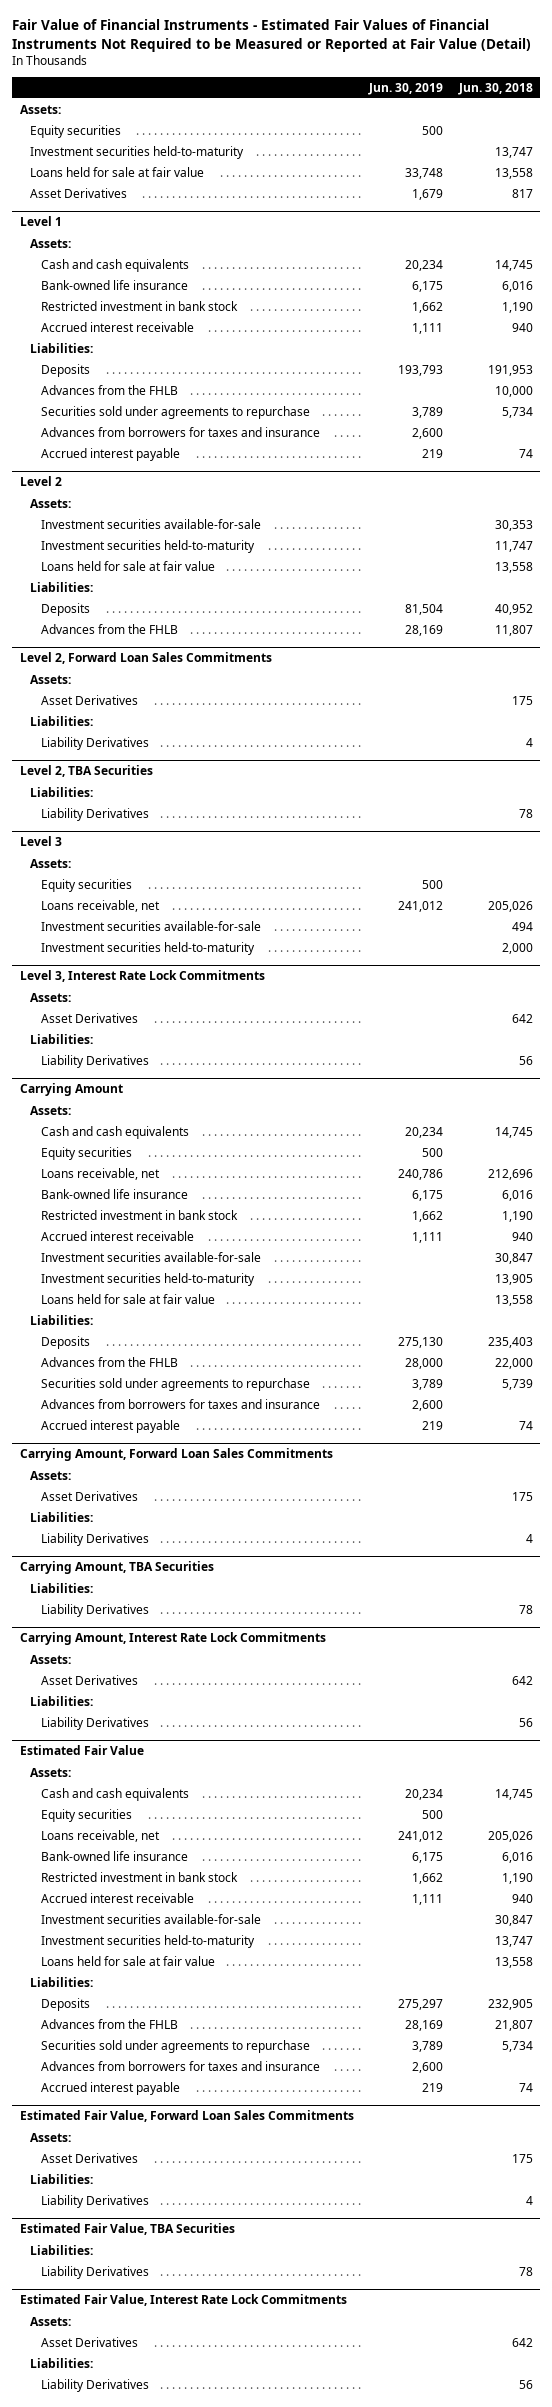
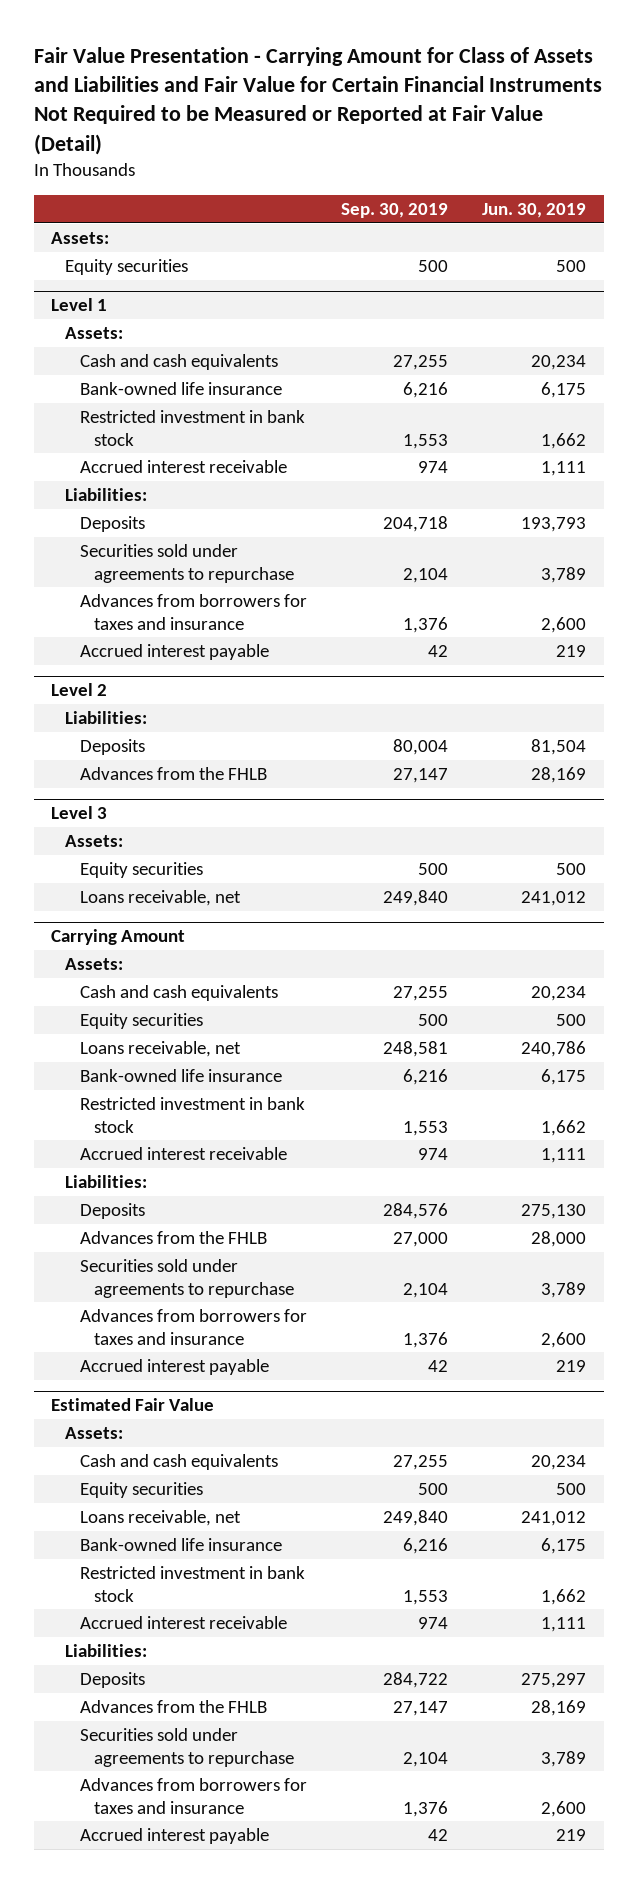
[11,19,531,52] Fair Value of Financial Instruments - Estimated Fair Values of Financial Instruments Not Required to be Measured or Reported at Fair Value (Detail) -> [33,47,602,155] Fair Value Presentation - Carrying Amount for Class of Assets and Liabilities and Fair Value for Certain Financial Instruments Not Required to be Measured or Reported at Fair Value (Detail)
[457,82,533,95] Jun. 30, 2018 -> none
none -> [341,202,449,218] Sep. 30, 2019
[30,145,245,159] Investment securities held-to-maturity -> none
[30,166,205,177] Loans held for sale at fair value -> none
[30,187,128,198] Asset Derivatives -> none
[41,384,179,395] Advances from the FHLB -> none
[30,498,72,508] Assets: -> none
[41,518,262,529] Investment securities available-for-sale -> none
[41,539,256,553] Investment securities held-to-maturity -> none
[41,560,216,571] Loans held for sale at fair value -> none
[19,652,272,665] Level 2, Forward Loan Sales Commitments -> none
[30,674,72,684] Assets: -> none
[41,694,139,705] Asset Derivatives -> none
[30,715,94,726] Liabilities: -> none
[41,736,150,750] Liability Derivatives -> none
[19,765,153,778] Level 2, TBA Securities -> none
[30,786,94,797] Liabilities: -> none
[41,807,150,821] Liability Derivatives -> none
[41,920,262,931] Investment securities available-for-sale -> none
[41,941,256,955] Investment securities held-to-maturity -> none
[19,970,265,983] Level 3, Interest Rate Lock Commitments -> none
[30,992,72,1002] Assets: -> none
[41,1012,139,1023] Asset Derivatives -> none
[30,1033,94,1044] Liabilities: -> none
[41,1054,150,1068] Liability Derivatives -> none
[41,1251,262,1262] Investment securities available-for-sale -> none
[41,1272,256,1286] Investment securities held-to-maturity -> none
[41,1293,216,1304] Loans held for sale at fair value -> none
[19,1448,333,1462] Carrying Amount, Forward Loan Sales Commitments -> none
[30,1470,72,1480] Assets: -> none
[41,1490,139,1501] Asset Derivatives -> none
[30,1511,94,1522] Liabilities: -> none
[41,1532,150,1546] Liability Derivatives -> none
[19,1561,214,1575] Carrying Amount, TBA Securities -> none
[30,1582,94,1593] Liabilities: -> none
[41,1603,150,1617] Liability Derivatives -> none
[19,1632,326,1646] Carrying Amount, Interest Rate Lock Commitments -> none
[30,1654,72,1664] Assets: -> none
[41,1674,139,1685] Asset Derivatives -> none
[30,1695,94,1706] Liabilities: -> none
[41,1716,150,1730] Liability Derivatives -> none
[41,1913,262,1924] Investment securities available-for-sale -> none
[41,1934,256,1948] Investment securities held-to-maturity -> none
[41,1955,216,1966] Loans held for sale at fair value -> none
[19,2110,354,2123] Estimated Fair Value, Forward Loan Sales Commitments -> none
[30,2132,72,2142] Assets: -> none
[41,2152,139,2163] Asset Derivatives -> none
[30,2173,94,2184] Liabilities: -> none
[41,2194,150,2208] Liability Derivatives -> none
[19,2223,235,2236] Estimated Fair Value, TBA Securities -> none
[30,2244,94,2255] Liabilities: -> none
[41,2265,150,2279] Liability Derivatives -> none
[19,2294,347,2307] Estimated Fair Value, Interest Rate Lock Commitments -> none
[30,2316,72,2326] Assets: -> none
[41,2336,139,2347] Asset Derivatives -> none
[30,2357,94,2368] Liabilities: -> none
[41,2378,150,2392] Liability Derivatives -> none

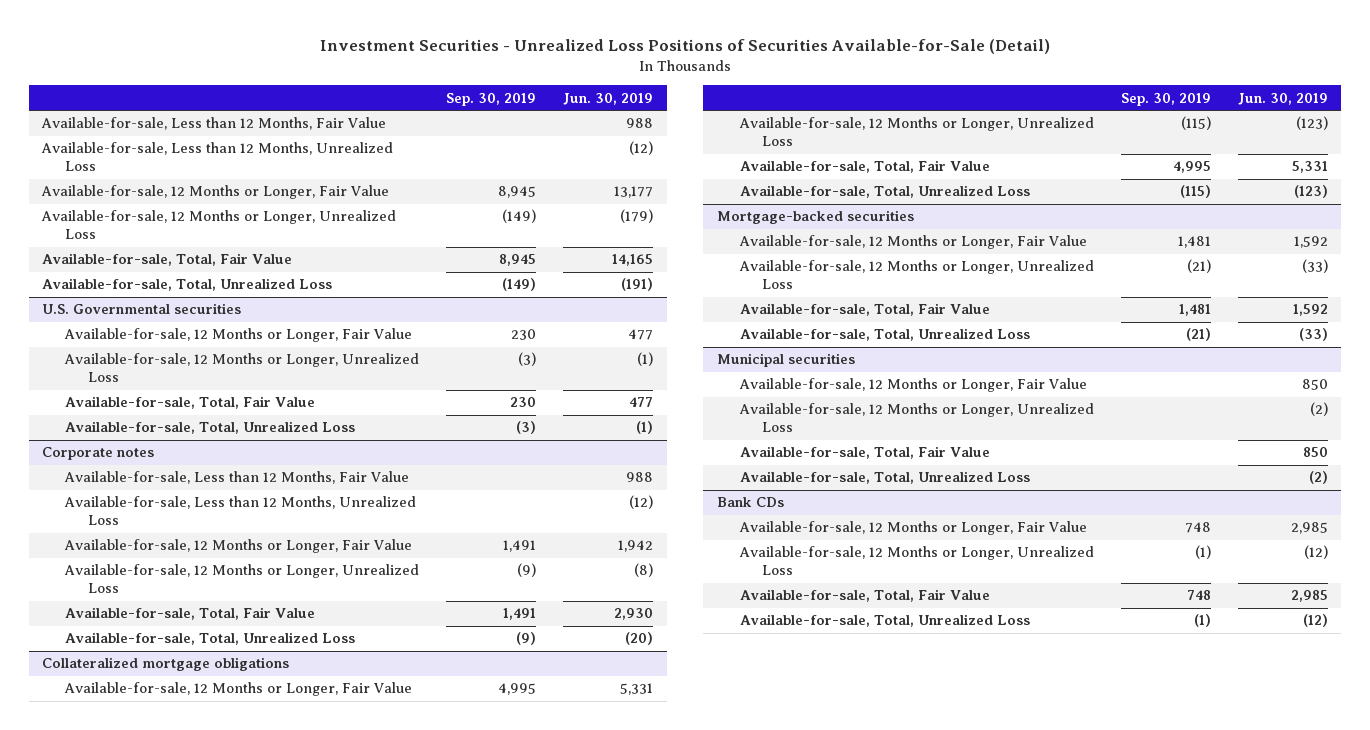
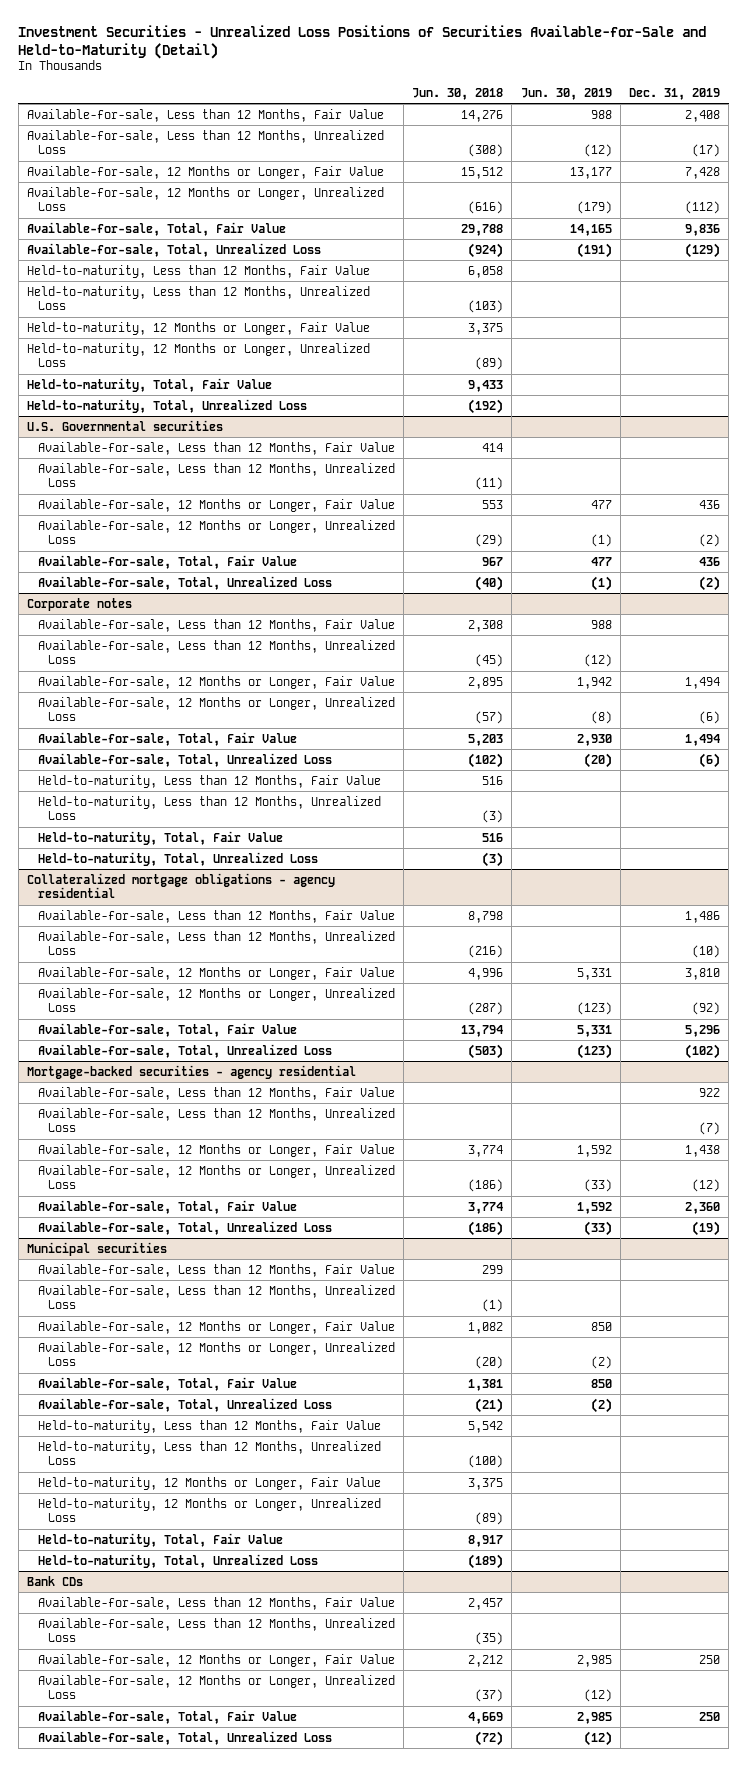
[319,39,1050,55] Investment Securities - Unrealized Loss Positions of Securities Available-for-Sale (Detail) -> [18,24,707,59] Investment Securities - Unrealized Loss Positions of Securities Available-for-Sale and Held-to-Maturity (Detail)
[446,92,537,106] Sep. 30, 2019 -> none
none -> [412,87,504,100] Jun. 30, 2018
none -> [628,87,720,100] Dec. 31, 2019
none -> [27,264,371,278] Held-to-maturity, Less than 12 Months, Fair Value
none -> [27,285,371,311] Held-to-maturity, Less than 12 Months, Unrealized Loss
none -> [27,321,371,335] Held-to-maturity, 12 Months or Longer, Fair Value
none -> [27,342,371,368] Held-to-maturity, 12 Months or Longer, Unrealized Loss
none -> [27,377,273,392] Held-to-maturity, Total, Fair Value
none -> [27,398,308,413] Held-to-maturity, Total, Unrealized Loss
none -> [37,441,395,455] Available-for-sale, Less than 12 Months, Fair Value
none -> [37,462,395,488] Available-for-sale, Less than 12 Months, Unrealized Loss
none -> [37,774,381,788] Held-to-maturity, Less than 12 Months, Fair Value
none -> [37,795,381,821] Held-to-maturity, Less than 12 Months, Unrealized Loss
none -> [37,830,283,845] Held-to-maturity, Total, Fair Value
none -> [37,851,318,866] Held-to-maturity, Total, Unrealized Loss
[42,657,290,672] Collateralized mortgage obligations -> [27,872,336,899] Collateralized mortgage obligations - agency residential
none -> [37,909,395,923] Available-for-sale, Less than 12 Months, Fair Value
none -> [37,930,395,956] Available-for-sale, Less than 12 Months, Unrealized Loss
[716,210,914,225] Mortgage-backed securities -> [27,1064,357,1079] Mortgage-backed securities - agency residential
none -> [37,1086,395,1100] Available-for-sale, Less than 12 Months, Fair Value
none -> [37,1107,395,1133] Available-for-sale, Less than 12 Months, Unrealized Loss
none -> [37,1263,395,1277] Available-for-sale, Less than 12 Months, Fair Value
none -> [37,1284,395,1310] Available-for-sale, Less than 12 Months, Unrealized Loss
none -> [37,1419,381,1433] Held-to-maturity, Less than 12 Months, Fair Value
none -> [37,1440,381,1466] Held-to-maturity, Less than 12 Months, Unrealized Loss
none -> [37,1476,381,1490] Held-to-maturity, 12 Months or Longer, Fair Value
none -> [37,1497,381,1523] Held-to-maturity, 12 Months or Longer, Unrealized Loss
none -> [37,1532,283,1547] Held-to-maturity, Total, Fair Value
none -> [37,1553,318,1568] Held-to-maturity, Total, Unrealized Loss
none -> [37,1596,395,1610] Available-for-sale, Less than 12 Months, Fair Value
none -> [37,1617,395,1643] Available-for-sale, Less than 12 Months, Unrealized Loss

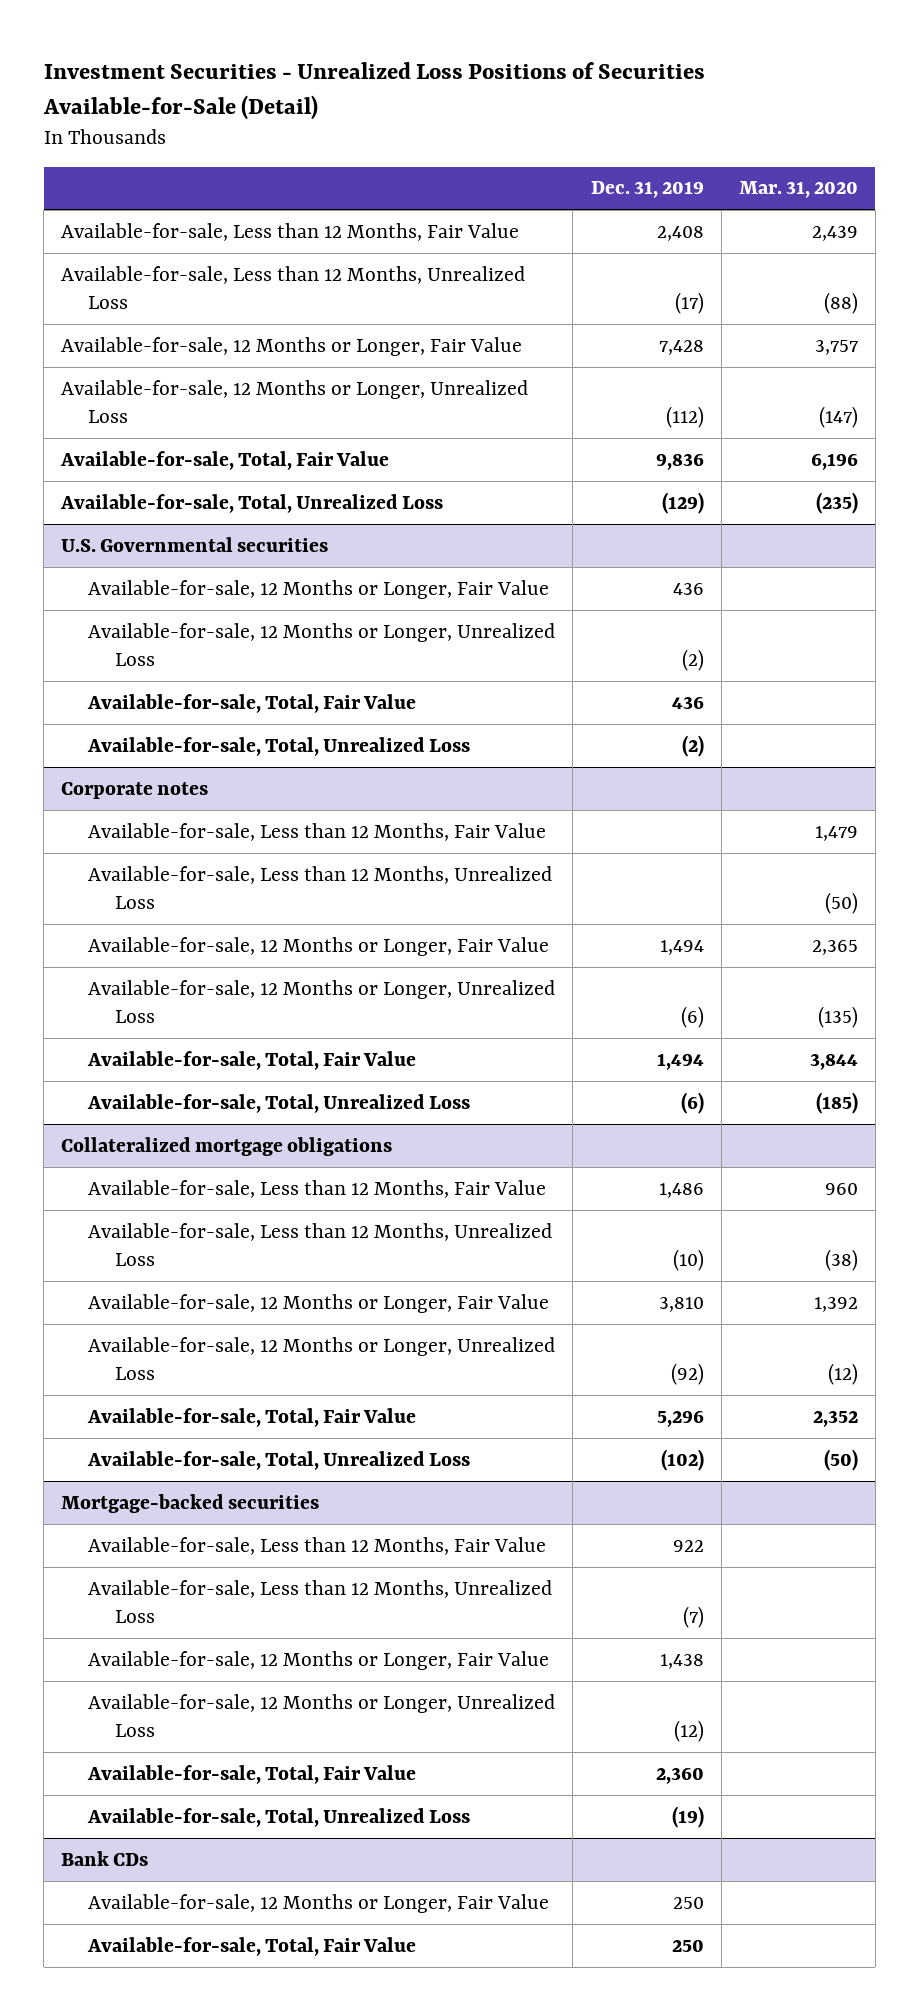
[18,24,707,59] Investment Securities - Unrealized Loss Positions of Securities Available-for-Sale and Held-to-Maturity (Detail) -> [42,61,705,120] Investment Securities - Unrealized Loss Positions of Securities Available-for-Sale (Detail)
[412,87,504,100] Jun. 30, 2018 -> none
[520,87,612,100] Jun. 30, 2019 -> none
none -> [738,181,858,199] Mar. 31, 2020
[27,264,371,278] Held-to-maturity, Less than 12 Months, Fair Value -> none
[27,285,371,311] Held-to-maturity, Less than 12 Months, Unrealized Loss -> none
[27,321,371,335] Held-to-maturity, 12 Months or Longer, Fair Value -> none
[27,342,371,368] Held-to-maturity, 12 Months or Longer, Unrealized Loss -> none
[27,377,273,392] Held-to-maturity, Total, Fair Value -> none
[27,398,308,413] Held-to-maturity, Total, Unrealized Loss -> none
[37,441,395,455] Available-for-sale, Less than 12 Months, Fair Value -> none
[37,462,395,488] Available-for-sale, Less than 12 Months, Unrealized Loss -> none
[37,774,381,788] Held-to-maturity, Less than 12 Months, Fair Value -> none
[37,795,381,821] Held-to-maturity, Less than 12 Months, Unrealized Loss -> none
[37,830,283,845] Held-to-maturity, Total, Fair Value -> none
[37,851,318,866] Held-to-maturity, Total, Unrealized Loss -> none
[27,872,336,899] Collateralized mortgage obligations - agency residential -> [61,1136,393,1156] Collateralized mortgage obligations
[27,1064,357,1079] Mortgage-backed securities - agency residential -> [61,1493,320,1513] Mortgage-backed securities
[27,1241,168,1256] Municipal securities -> none
[37,1263,395,1277] Available-for-sale, Less than 12 Months, Fair Value -> none
[37,1284,395,1310] Available-for-sale, Less than 12 Months, Unrealized Loss -> none
[37,1320,395,1334] Available-for-sale, 12 Months or Longer, Fair Value -> none
[37,1341,395,1367] Available-for-sale, 12 Months or Longer, Unrealized Loss -> none
[37,1376,297,1391] Available-for-sale, Total, Fair Value -> none
[37,1397,332,1412] Available-for-sale, Total, Unrealized Loss -> none
[37,1419,381,1433] Held-to-maturity, Less than 12 Months, Fair Value -> none
[37,1440,381,1466] Held-to-maturity, Less than 12 Months, Unrealized Loss -> none
[37,1476,381,1490] Held-to-maturity, 12 Months or Longer, Fair Value -> none
[37,1497,381,1523] Held-to-maturity, 12 Months or Longer, Unrealized Loss -> none
[37,1532,283,1547] Held-to-maturity, Total, Fair Value -> none
[37,1553,318,1568] Held-to-maturity, Total, Unrealized Loss -> none
[37,1596,395,1610] Available-for-sale, Less than 12 Months, Fair Value -> none
[37,1617,395,1643] Available-for-sale, Less than 12 Months, Unrealized Loss -> none
[37,1674,395,1700] Available-for-sale, 12 Months or Longer, Unrealized Loss -> none
[37,1730,332,1745] Available-for-sale, Total, Unrealized Loss -> none

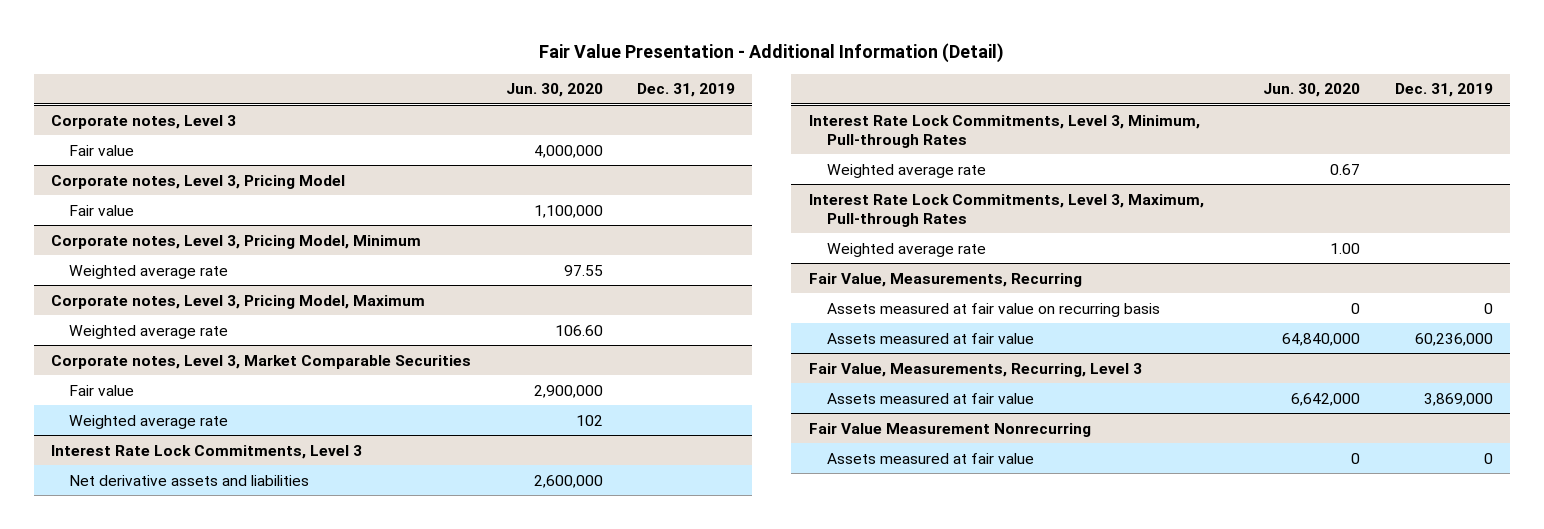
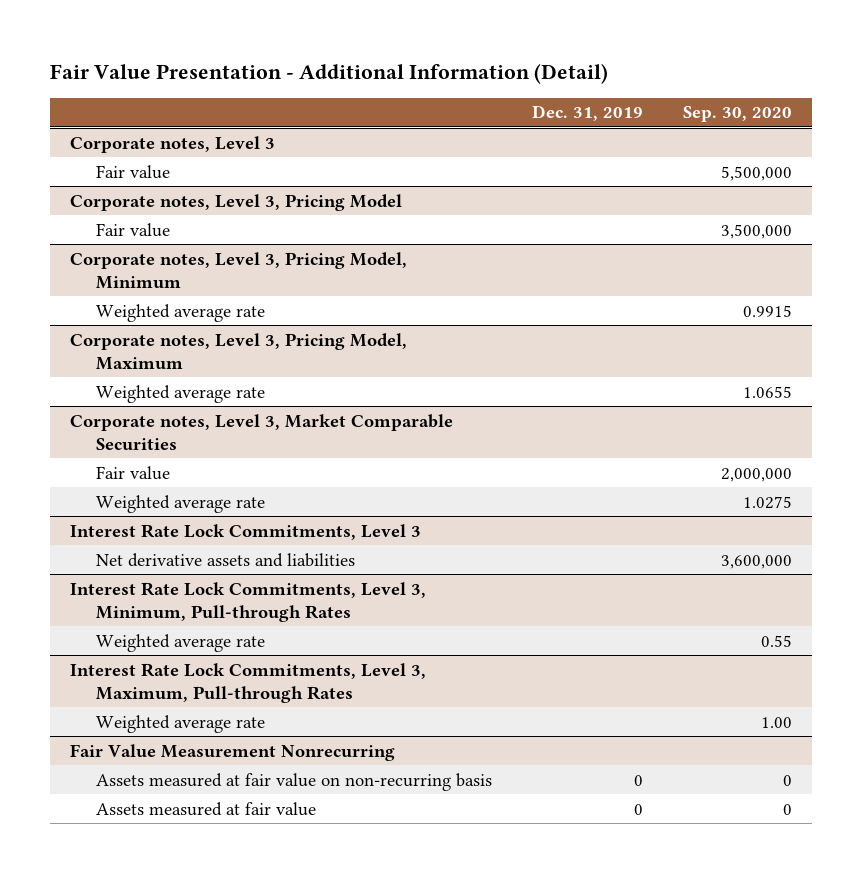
[505,83,603,98] Jun. 30, 2020 -> none
none -> [683,106,793,123] Sep. 30, 2020
[808,272,1082,287] Fair Value, Measurements, Recurring -> none
[826,302,1160,317] Assets measured at fair value on recurring basis -> none
[826,332,1034,344] Assets measured at fair value -> none
[808,362,1142,377] Fair Value, Measurements, Recurring, Level 3 -> none
[826,392,1034,404] Assets measured at fair value -> none
none -> [96,772,493,791] Assets measured at fair value on non-recurring basis

